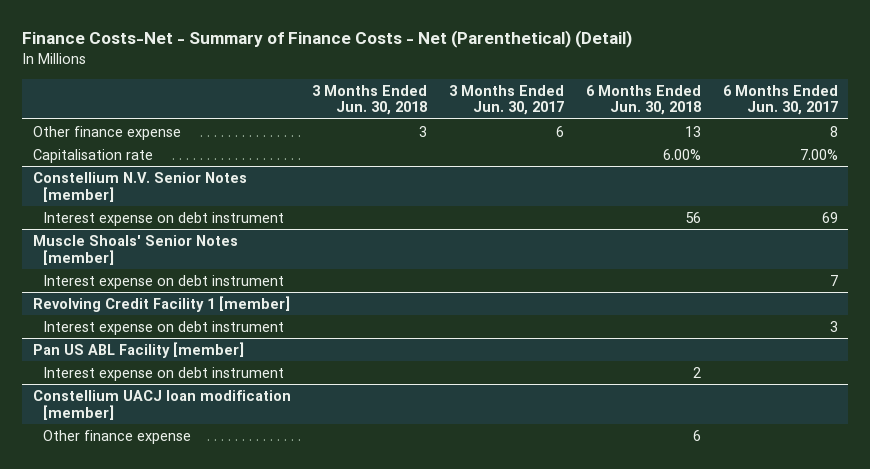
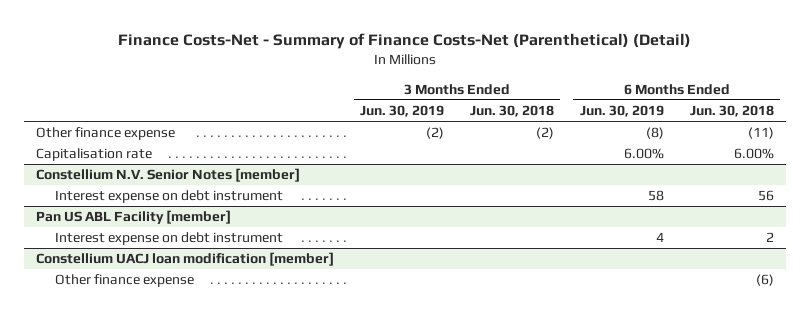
[21,30,632,49] Finance Costs-Net - Summary of Finance Costs - Net (Parenthetical) (Detail) -> [117,33,691,50] Finance Costs-Net - Summary of Finance Costs-Net (Parenthetical) (Detail)
[449,84,565,116] 3 Months Ended Jun. 30, 2017 -> none
[722,84,838,116] 6 Months Ended Jun. 30, 2017 -> none
none -> [360,105,445,118] Jun. 30, 2019
none -> [579,105,664,118] Jun. 30, 2019
[419,125,428,137] 3 -> [535,127,554,140] (2)
[684,125,701,137] 13 -> [747,127,774,140] (11)
[32,234,238,265] Muscle Shoals' Senior Notes [member] -> none
[43,274,285,289] Interest expense on debt instrument -> none
[32,295,290,312] Revolving Credit Facility 1 [member] -> none
[43,320,285,335] Interest expense on debt instrument -> none
[692,429,701,441] 6 -> [755,274,774,287] (6)

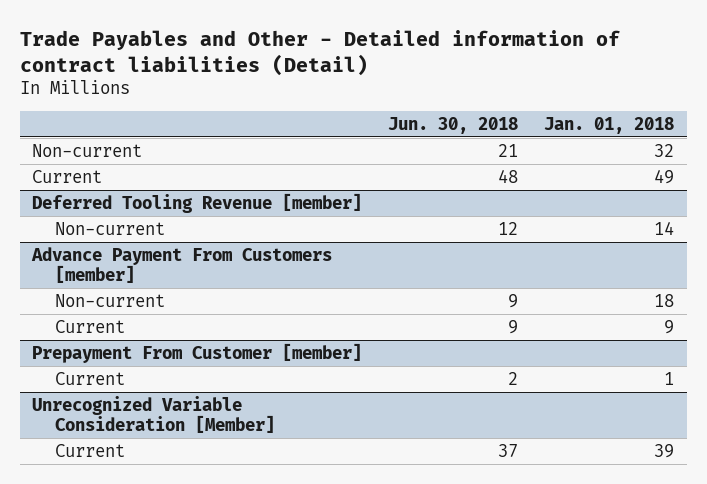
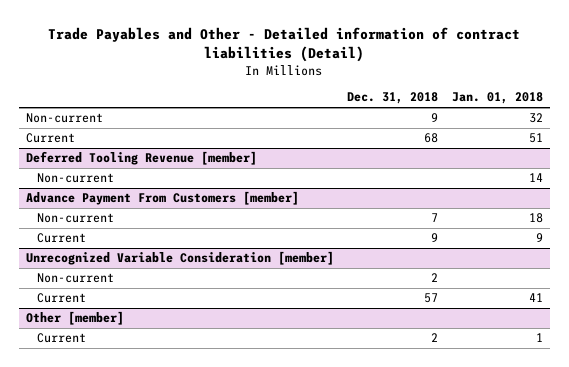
[388,116,519,134] Jun. 30, 2018 -> none
none -> [347,92,439,105] Dec. 31, 2018
[654,168,675,184] 49 -> [528,133,543,144] 51
[32,342,363,363] Prepayment From Customer [member] -> none
none -> [26,251,335,266] Unrecognized Variable Consideration [member]
none -> [36,273,114,284] Non-current
none -> [36,293,86,304] Current
none -> [26,311,125,326] Other [member]
[32,395,275,434] Unrecognized Variable Consideration [Member] -> none
[54,443,125,457] Current -> none

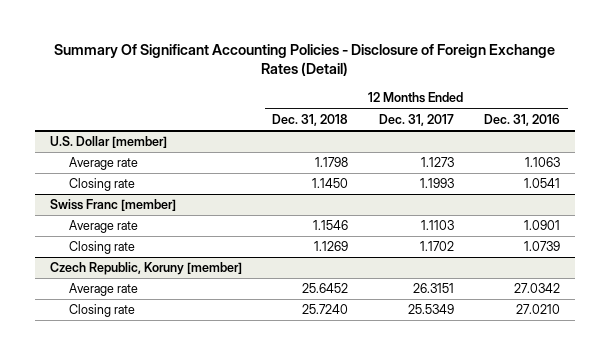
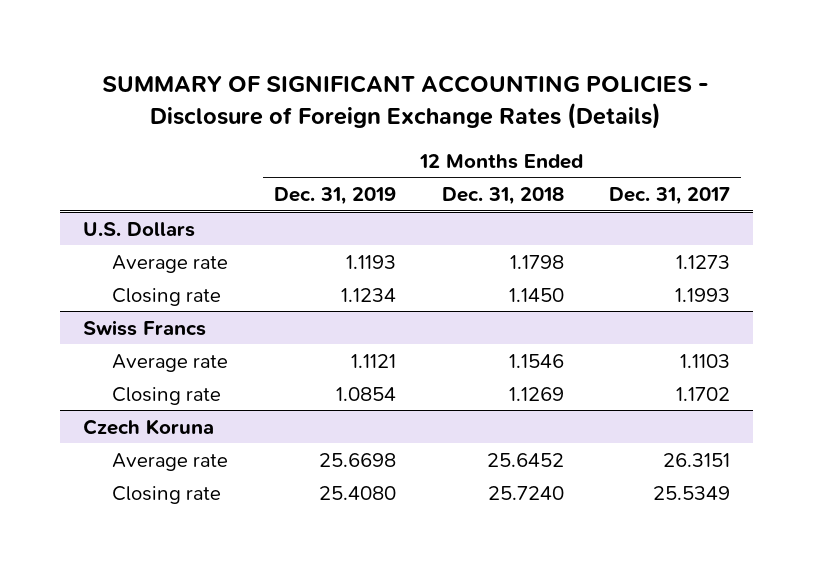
[53,43,555,77] Summary Of Significant Accounting Policies - Disclosure of Foreign Exchange Rates (Detail) -> [102,74,710,129] SUMMARY OF SIGNIFICANT ACCOUNTING POLICIES - Disclosure of Foreign Exchange Rates (Details)
[483,113,560,126] Dec. 31, 2016 -> none
none -> [273,187,396,206] Dec. 31, 2019
[49,136,167,149] U.S. Dollar [member] -> [82,221,195,237] U.S. Dollars
[49,199,176,212] Swiss Franc [member] -> [82,319,206,336] Swiss Francs
[49,262,242,276] Czech Republic, Koruny [member] -> [82,418,214,435] Czech Koruna

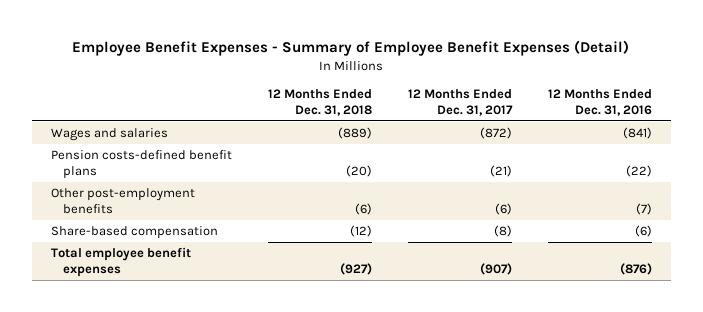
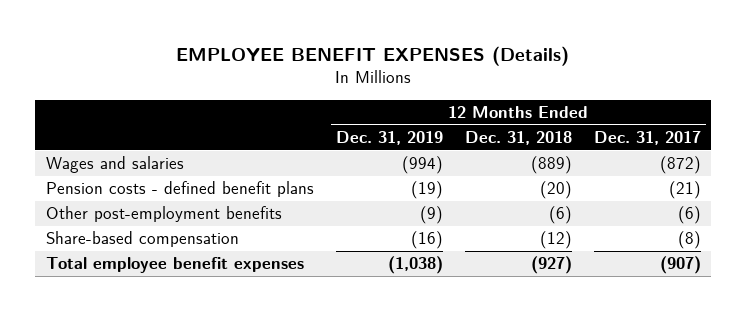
[72,40,630,57] Employee Benefit Expenses - Summary of Employee Benefit Expenses (Detail) -> [176,45,570,66] EMPLOYEE BENEFIT EXPENSES (Details)
[548,88,653,117] 12 Months Ended Dec. 31, 2016 -> none
none -> [336,130,444,145] Dec. 31, 2019
[50,149,232,180] Pension costs-defined benefit plans -> [46,181,315,198] Pension costs - defined benefit plans

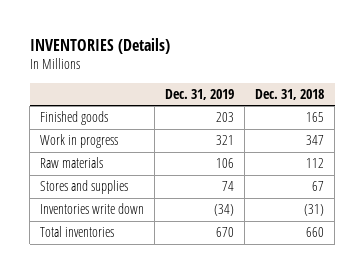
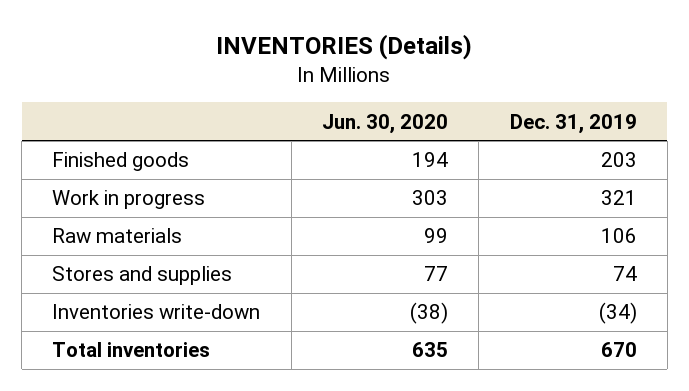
[255,88,325,100] Dec. 31, 2018 -> none
none -> [321,113,448,134] Jun. 30, 2020
[40,203,145,215] Inventories write down -> [52,304,261,320] Inventories write-down

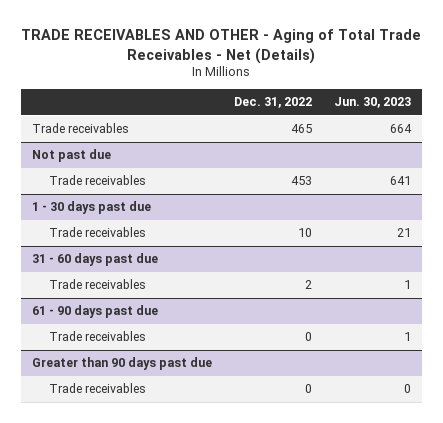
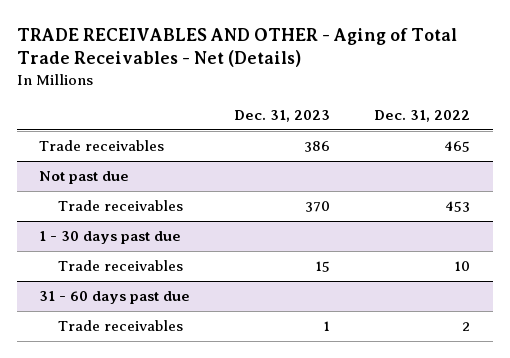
[333,97,411,109] Jun. 30, 2023 -> none
none -> [234,109,331,122] Dec. 31, 2023
[31,305,158,319] 61 - 90 days past due -> none
[48,331,146,342] Trade receivables -> none
[31,357,212,371] Greater than 90 days past due -> none
[48,383,146,394] Trade receivables -> none

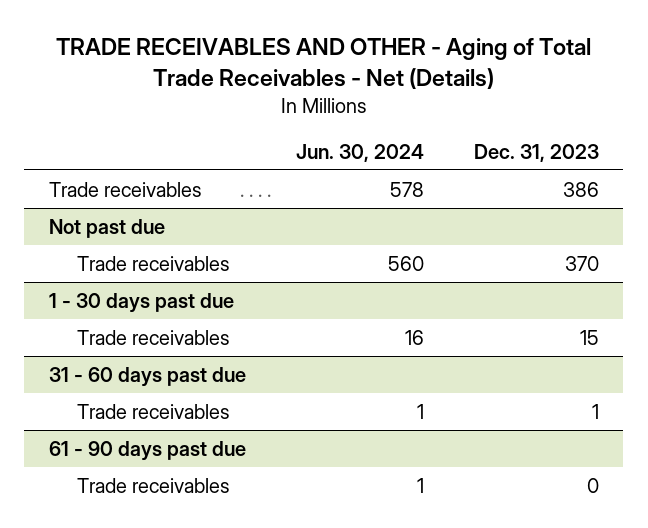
[374,109,471,122] Dec. 31, 2022 -> none
none -> [295,143,424,162] Jun. 30, 2024
none -> [49,440,247,461] 61 - 90 days past due
none -> [76,477,230,493] Trade receivables

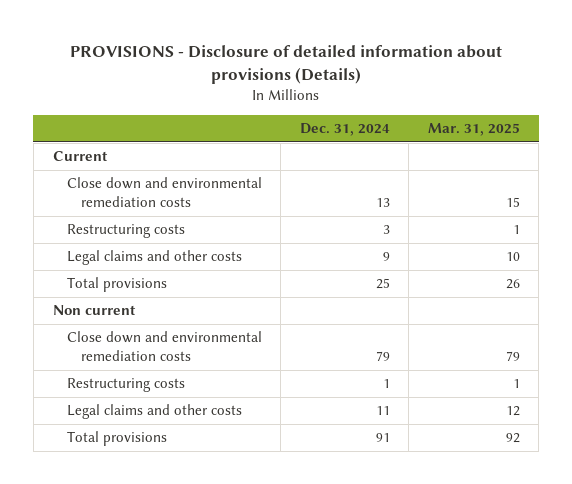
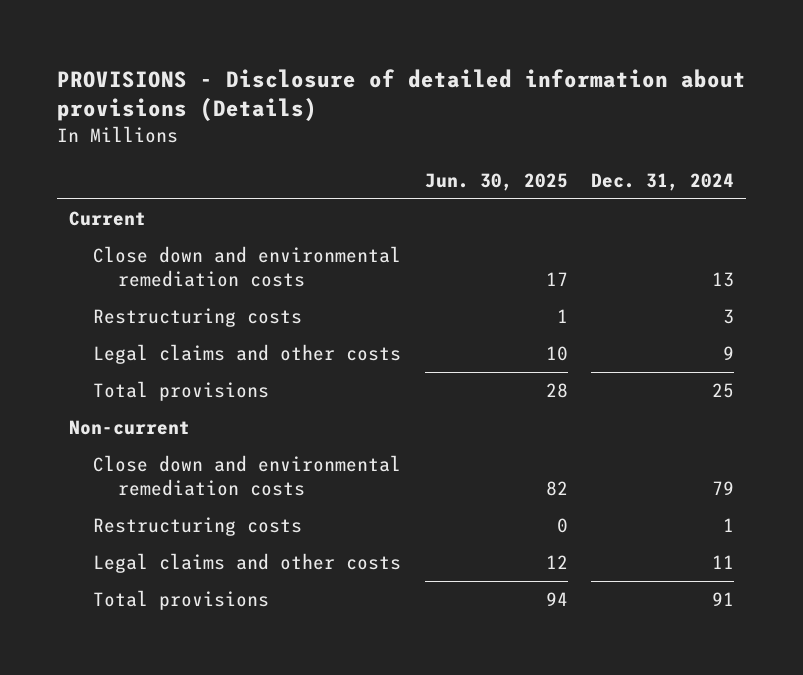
[427,122,520,136] Mar. 31, 2025 -> none
none -> [424,172,568,191] Jun. 30, 2025
[52,305,136,316] Non current -> [68,420,190,436] Non-current

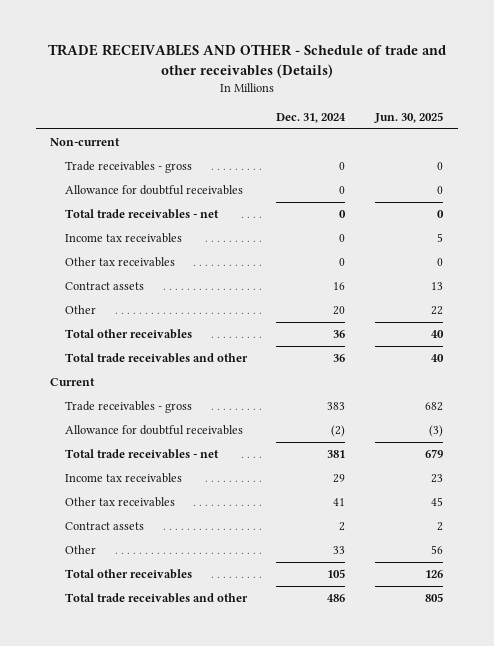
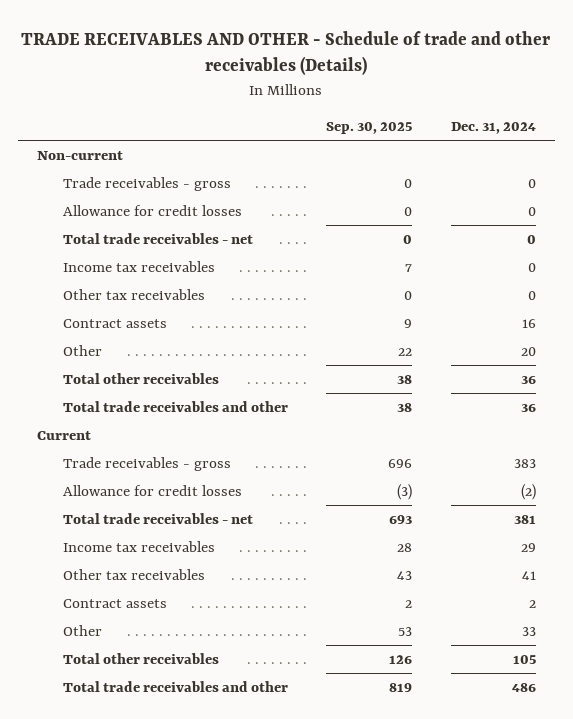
[374,112,444,124] Jun. 30, 2025 -> none
none -> [326,121,413,134] Sep. 30, 2025
[64,184,243,195] Allowance for doubtful receivables -> [62,205,242,217] Allowance for credit losses
[64,424,243,435] Allowance for doubtful receivables -> [62,485,242,497] Allowance for credit losses

